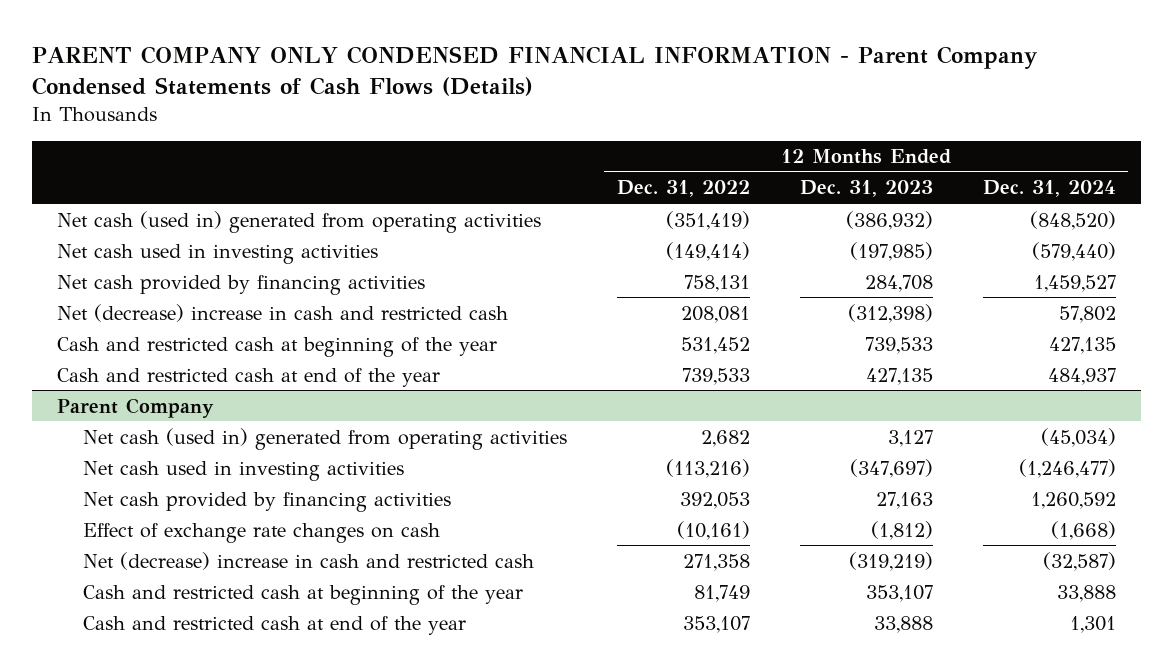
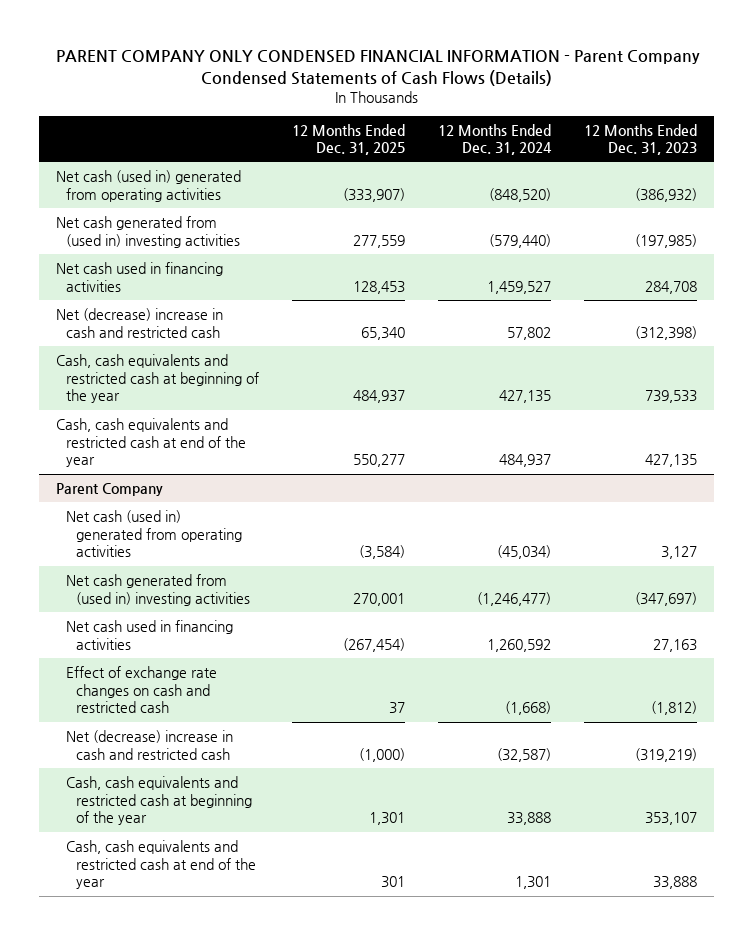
[616,180,750,198] Dec. 31, 2022 -> none
none -> [291,123,405,156] 12 Months Ended Dec. 31, 2025
[57,243,379,264] Net cash used in investing activities -> [55,216,240,248] Net cash generated from (used in) investing activities
[57,274,426,295] Net cash provided by financing activities -> [55,262,223,292] Net cash used in financing activities
[57,336,498,357] Cash and restricted cash at beginning of the year -> [55,354,259,404] Cash, cash equivalents and restricted cash at beginning of the year
[57,367,441,387] Cash and restricted cash at end of the year -> [55,418,246,468] Cash, cash equivalents and restricted cash at end of the year
[82,460,404,481] Net cash used in investing activities -> [65,574,250,606] Net cash generated from (used in) investing activities
[82,491,451,512] Net cash provided by financing activities -> [65,620,233,650] Net cash used in financing activities
[82,522,440,543] Effect of exchange rate changes on cash -> [65,666,217,714] Effect of exchange rate changes on cash and restricted cash
[82,584,523,605] Cash and restricted cash at beginning of the year -> [65,776,252,826] Cash, cash equivalents and restricted cash at beginning of the year
[82,615,466,635] Cash and restricted cash at end of the year -> [65,840,256,890] Cash, cash equivalents and restricted cash at end of the year

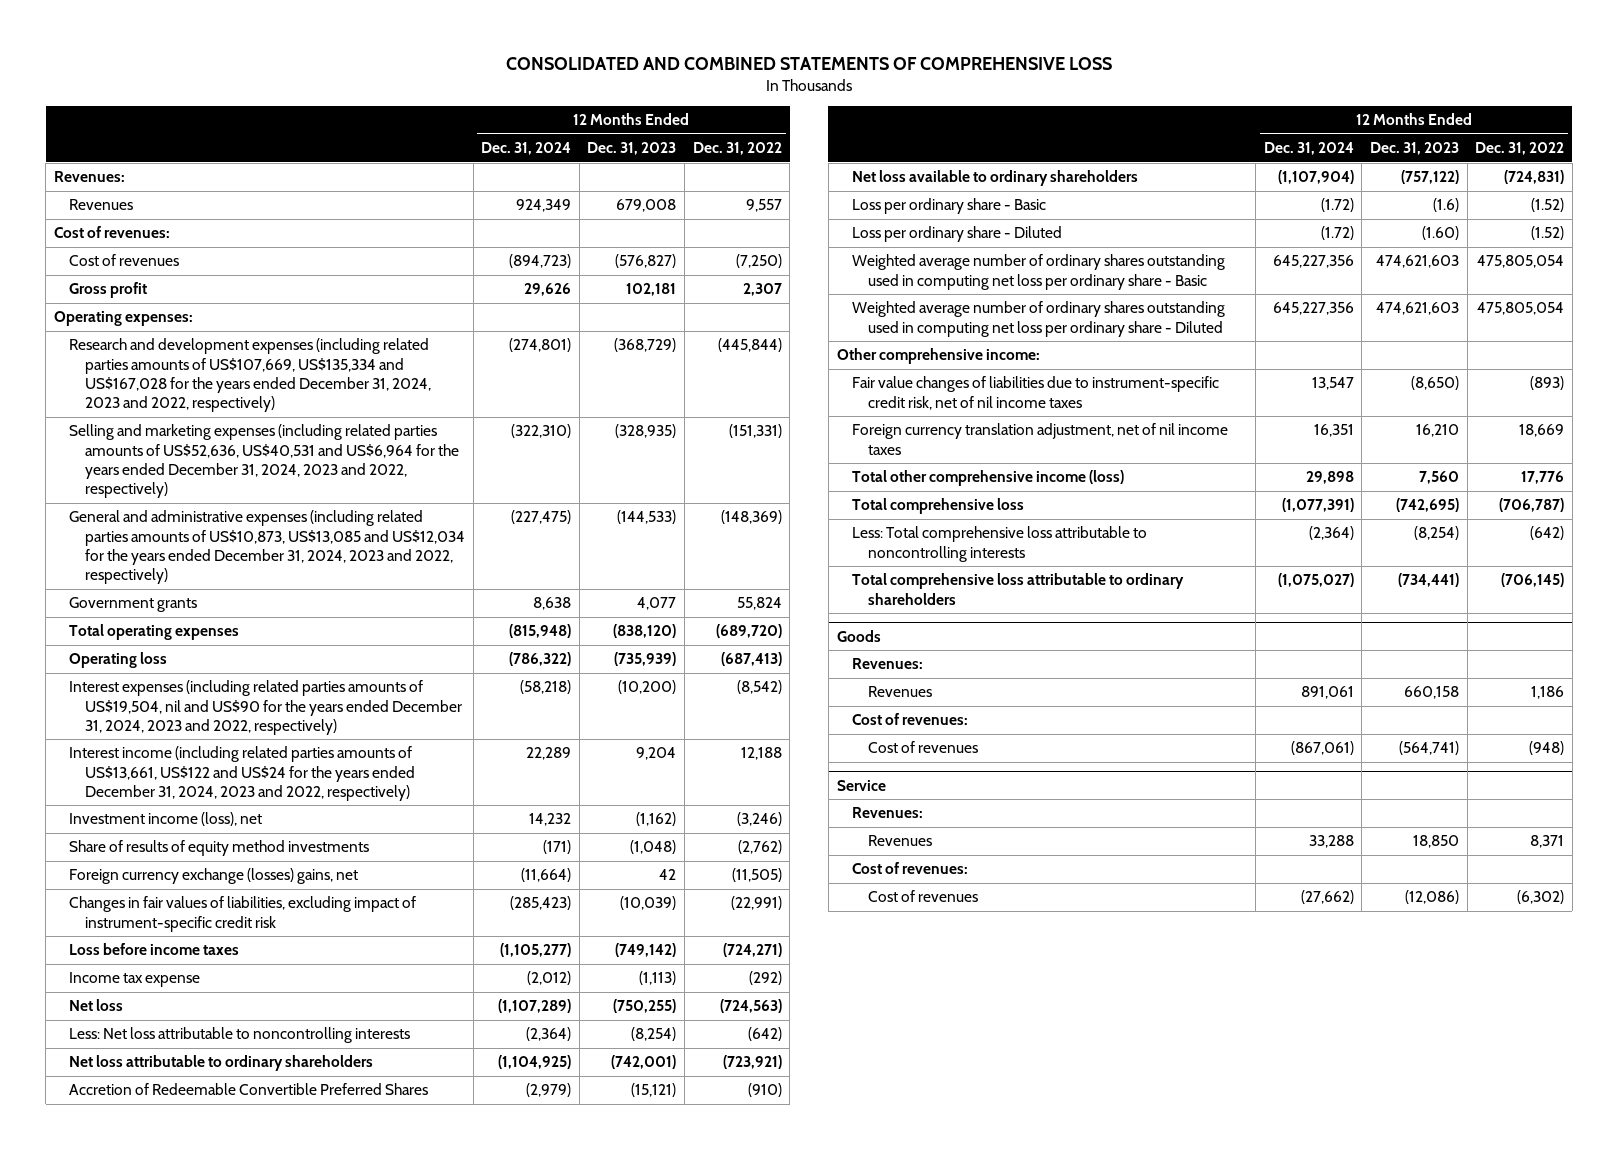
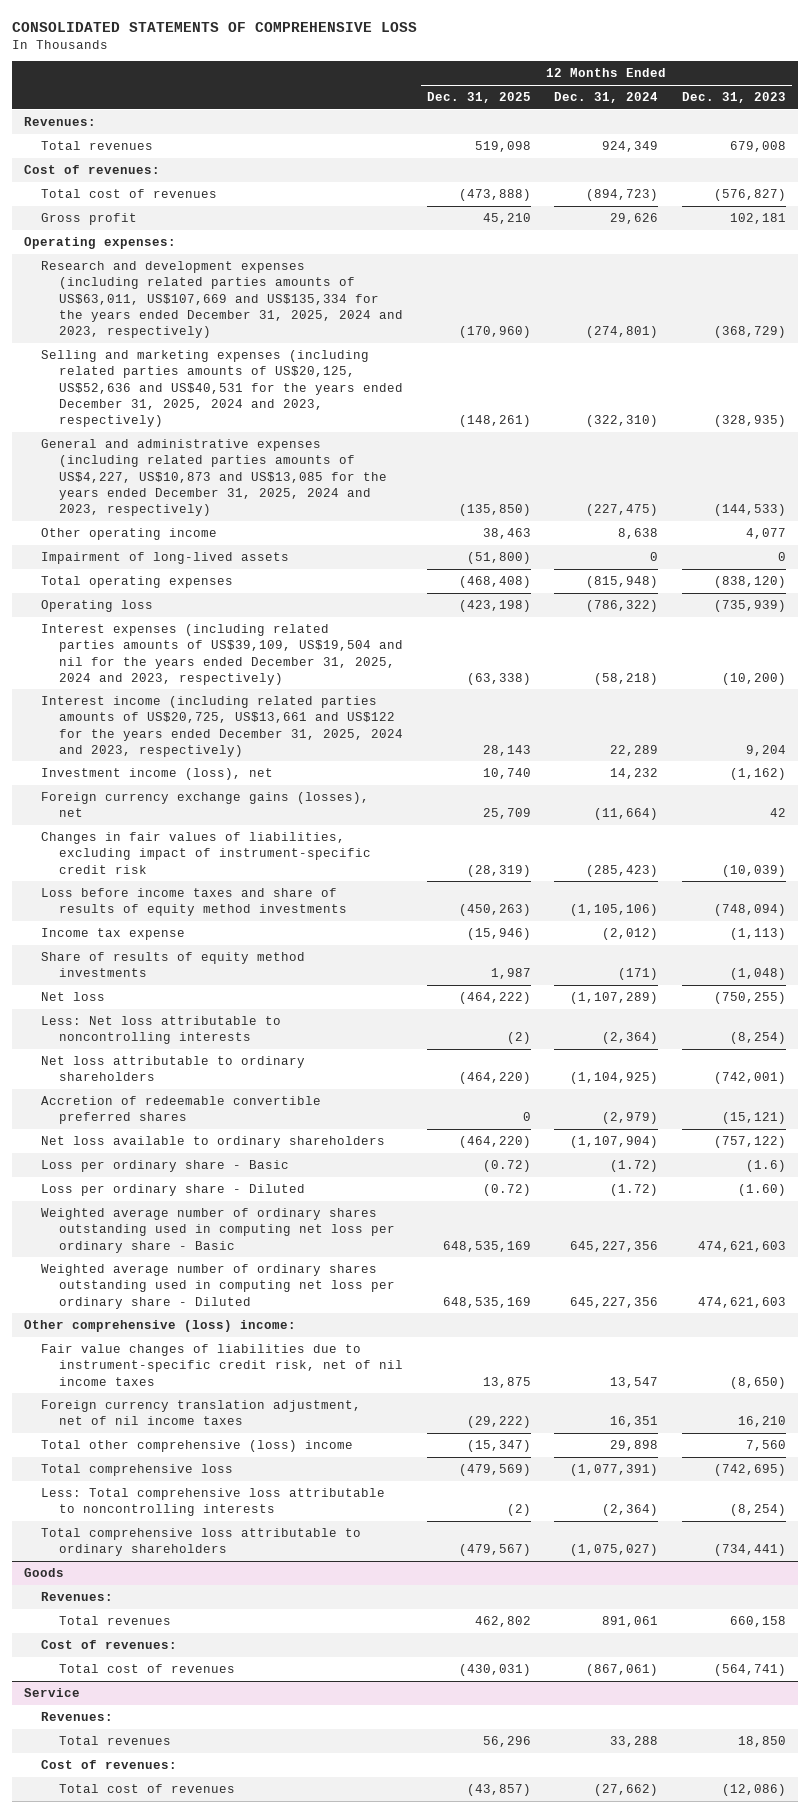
[506,56,1113,70] CONSOLIDATED AND COMBINED STATEMENTS OF COMPREHENSIVE LOSS -> [11,21,417,32] CONSOLIDATED STATEMENTS OF COMPREHENSIVE LOSS
[692,142,782,156] Dec. 31, 2022 -> none
none -> [426,92,531,104] Dec. 31, 2025
[69,199,134,211] Revenues -> [41,141,154,151] Total revenues
[69,254,180,267] Cost of revenues -> [41,189,218,199] Total cost of revenues
[69,338,431,413] Research and development expenses (including related parties amounts of US$107,669, US$135,334 and US$167,028 for the years ended December 31, 2024, 2023 and 2022, respectively) -> [41,261,404,339] Research and development expenses (including related parties amounts of US$63,011, US$107,669 and US$135,334 for the years ended December 31, 2025, 2024 and 2023, respectively)
[69,424,459,499] Selling and marketing expenses (including related parties amounts of US$52,636, US$40,531 and US$6,964 for the years ended December 31, 2024, 2023 and 2022, respectively) -> [41,350,404,428] Selling and marketing expenses (including related parties amounts of US$20,125, US$52,636 and US$40,531 for the years ended December 31, 2025, 2024 and 2023, respectively)
[69,510,465,585] General and administrative expenses (including related parties amounts of US$10,873, US$13,085 and US$12,034 for the years ended December 31, 2024, 2023 and 2022, respectively) -> [41,439,388,517] General and administrative expenses (including related parties amounts of US$4,227, US$10,873 and US$13,085 for the years ended December 31, 2025, 2024 and 2023, respectively)
[69,597,198,613] Government grants -> [41,528,218,541] Other operating income
none -> [41,552,290,565] Impairment of long-lived assets
[69,680,462,735] Interest expenses (including related parties amounts of US$19,504, nil and US$90 for the years ended December 31, 2024, 2023 and 2022, respectively) -> [41,624,404,685] Interest expenses (including related parties amounts of US$39,109, US$19,504 and nil for the years ended December 31, 2025, 2024 and 2023, respectively)
[69,746,415,801] Interest income (including related parties amounts of US$13,661, US$122 and US$24 for the years ended December 31, 2024, 2023 and 2022, respectively) -> [41,696,404,757] Interest income (including related parties amounts of US$20,725, US$13,661 and US$122 for the years ended December 31, 2025, 2024 and 2023, respectively)
[69,868,359,885] Foreign currency exchange (losses) gains, net -> [41,792,370,818] Foreign currency exchange gains (losses), net
[69,943,240,956] Loss before income taxes -> none
none -> [41,888,348,917] Loss before income taxes and share of results of equity method investments
[69,840,370,857] Share of results of equity method investments -> [41,952,306,978] Share of results of equity method investments
[69,1083,429,1096] Accretion of Redeemable Convertible Preferred Shares -> [41,1096,322,1125] Accretion of redeemable convertible preferred shares
[836,348,1040,365] Other comprehensive income: -> [23,1320,296,1333] Other comprehensive (loss) income:
[852,470,1125,487] Total other comprehensive income (loss) -> [41,1440,354,1453] Total other comprehensive (loss) income
[867,686,932,698] Revenues -> [59,1616,172,1626] Total revenues
[867,741,978,754] Cost of revenues -> [59,1664,236,1674] Total cost of revenues
[867,835,932,847] Revenues -> [59,1736,172,1746] Total revenues
[867,890,978,903] Cost of revenues -> [59,1784,236,1794] Total cost of revenues

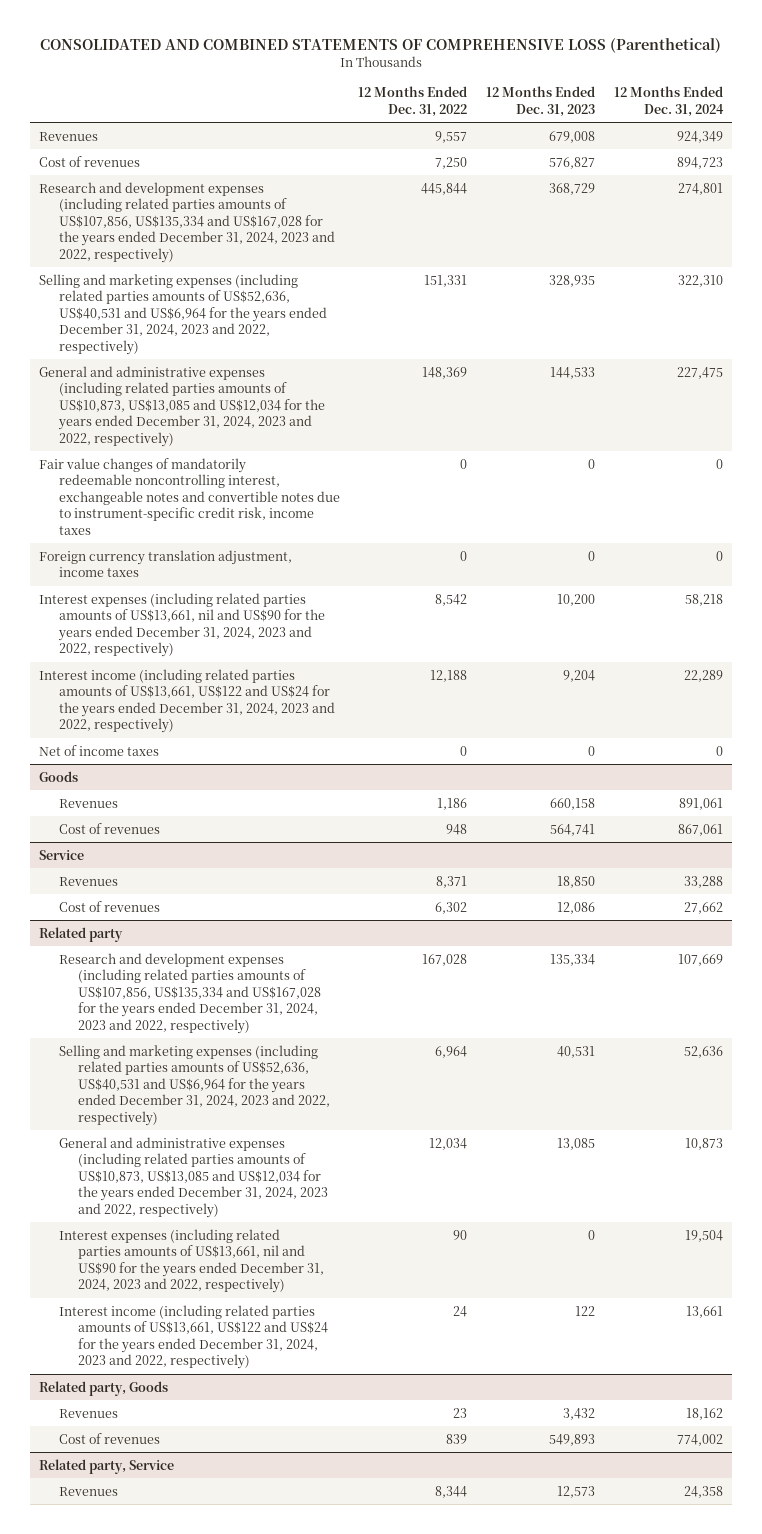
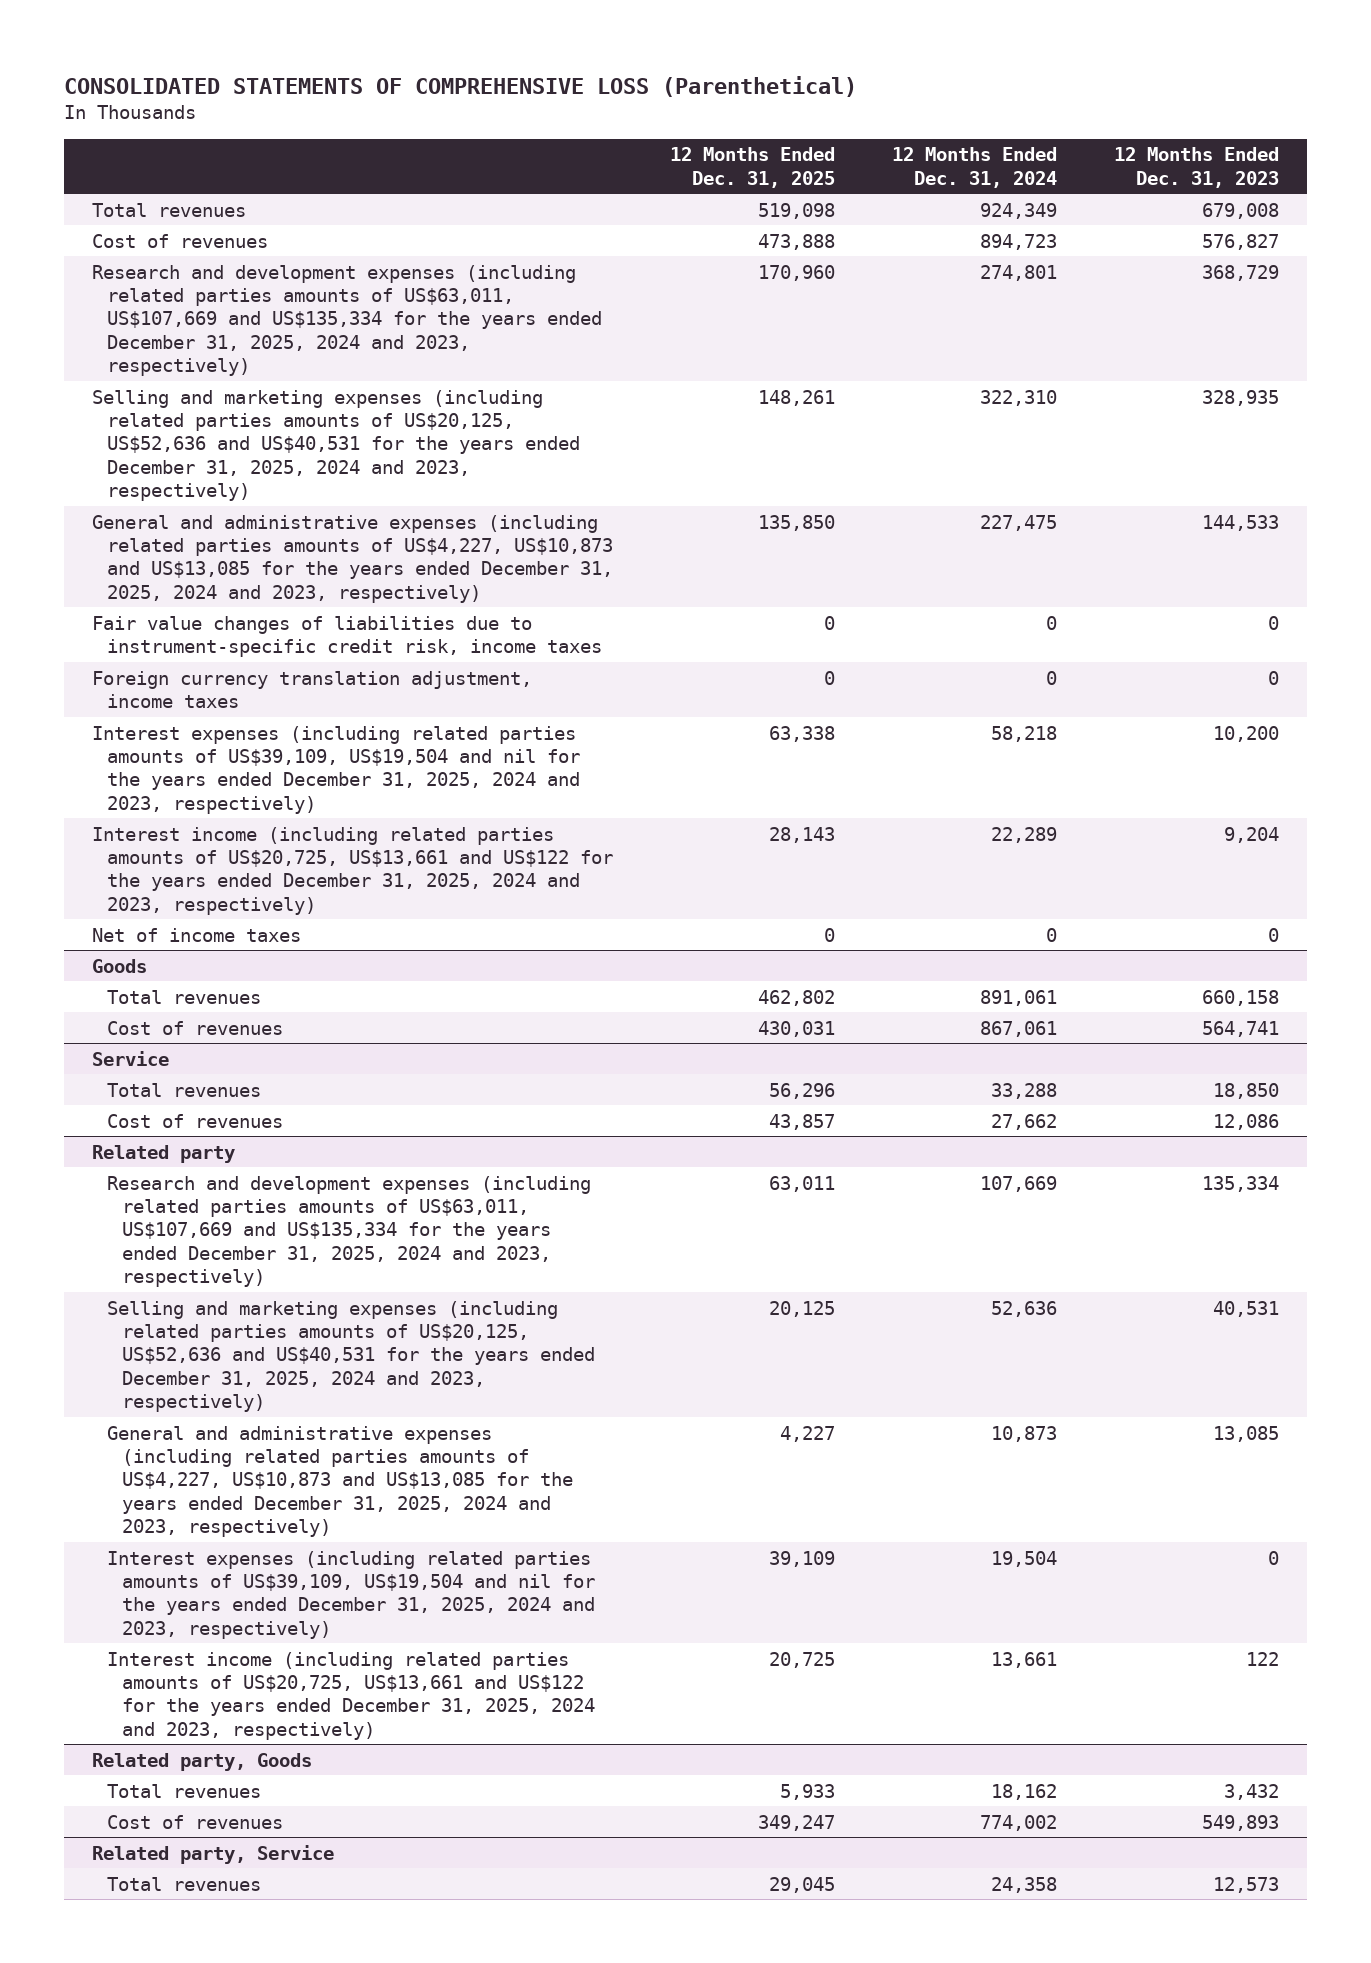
[40,37,722,53] CONSOLIDATED AND COMBINED STATEMENTS OF COMPREHENSIVE LOSS (Parenthetical) -> [63,75,857,97] CONSOLIDATED STATEMENTS OF COMPREHENSIVE LOSS (Parenthetical)
[358,86,468,117] 12 Months Ended Dec. 31, 2022 -> none
none -> [670,147,836,188] 12 Months Ended Dec. 31, 2025
[39,131,99,141] Revenues -> [92,202,247,217] Total revenues
[39,181,335,263] Research and development expenses (including related parties amounts of US$107,856, US$135,334 and US$167,028 for the years ended December 31, 2024, 2023 and 2022, respectively) -> [92,264,603,376] Research and development expenses (including related parties amounts of US$63,011, US$107,669 and US$135,334 for the years ended December 31, 2025, 2024 and 2023, respectively)
[39,273,327,355] Selling and marketing expenses (including related parties amounts of US$52,636, US$40,531 and US$6,964 for the years ended December 31, 2024, 2023 and 2022, respectively) -> [92,389,581,501] Selling and marketing expenses (including related parties amounts of US$20,125, US$52,636 and US$40,531 for the years ended December 31, 2025, 2024 and 2023, respectively)
[39,365,325,447] General and administrative expenses (including related parties amounts of US$10,873, US$13,085 and US$12,034 for the years ended December 31, 2024, 2023 and 2022, respectively) -> [92,514,614,603] General and administrative expenses (including related parties amounts of US$4,227, US$10,873 and US$13,085 for the years ended December 31, 2025, 2024 and 2023, respectively)
[39,457,340,535] Fair value changes of mandatorily redeemable noncontrolling interest, exchangeable notes and convertible notes due to instrument-specific credit risk, income taxes -> [92,615,603,657] Fair value changes of liabilities due to instrument-specific credit risk, income taxes
[39,592,325,658] Interest expenses (including related parties amounts of US$13,661, nil and US$90 for the years ended December 31, 2024, 2023 and 2022, respectively) -> [92,725,581,814] Interest expenses (including related parties amounts of US$39,109, US$19,504 and nil for the years ended December 31, 2025, 2024 and 2023, respectively)
[39,668,335,734] Interest income (including related parties amounts of US$13,661, US$122 and US$24 for the years ended December 31, 2024, 2023 and 2022, respectively) -> [92,826,614,915] Interest income (including related parties amounts of US$20,725, US$13,661 and US$122 for the years ended December 31, 2025, 2024 and 2023, respectively)
[58,798,118,808] Revenues -> [107,989,262,1004] Total revenues
[58,876,118,886] Revenues -> [107,1082,262,1097] Total revenues
[58,952,322,1034] Research and development expenses (including related parties amounts of US$107,856, US$135,334 and US$167,028 for the years ended December 31, 2024, 2023 and 2022, respectively) -> [107,1175,592,1287] Research and development expenses (including related parties amounts of US$63,011, US$107,669 and US$135,334 for the years ended December 31, 2025, 2024 and 2023, respectively)
[58,1044,331,1126] Selling and marketing expenses (including related parties amounts of US$52,636, US$40,531 and US$6,964 for the years ended December 31, 2024, 2023 and 2022, respectively) -> [107,1300,595,1412] Selling and marketing expenses (including related parties amounts of US$20,125, US$52,636 and US$40,531 for the years ended December 31, 2025, 2024 and 2023, respectively)
[58,1136,329,1218] General and administrative expenses (including related parties amounts of US$10,873, US$13,085 and US$12,034 for the years ended December 31, 2024, 2023 and 2022, respectively) -> [107,1425,573,1537] General and administrative expenses (including related parties amounts of US$4,227, US$10,873 and US$13,085 for the years ended December 31, 2025, 2024 and 2023, respectively)
[58,1228,325,1294] Interest expenses (including related parties amounts of US$13,661, nil and US$90 for the years ended December 31, 2024, 2023 and 2022, respectively) -> [107,1550,595,1639] Interest expenses (including related parties amounts of US$39,109, US$19,504 and nil for the years ended December 31, 2025, 2024 and 2023, respectively)
[58,1304,329,1370] Interest income (including related parties amounts of US$13,661, US$122 and US$24 for the years ended December 31, 2024, 2023 and 2022, respectively) -> [107,1651,595,1740] Interest income (including related parties amounts of US$20,725, US$13,661 and US$122 for the years ended December 31, 2025, 2024 and 2023, respectively)
[58,1408,118,1418] Revenues -> [107,1783,262,1798] Total revenues
[58,1486,118,1496] Revenues -> [107,1876,262,1891] Total revenues

